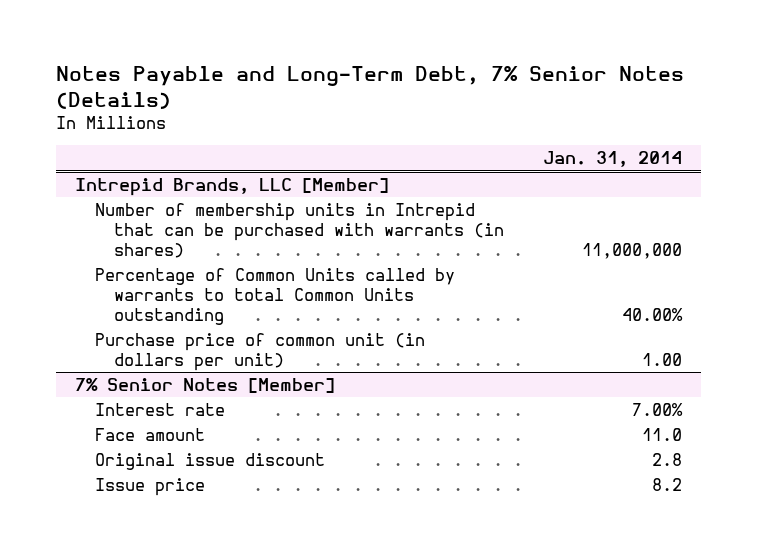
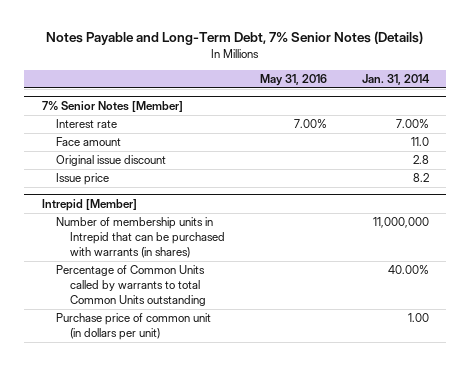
none -> [259,73,327,86] May 31, 2016
[75,177,390,196] Intrepid Brands, LLC [Member] -> none
[94,202,505,258] Number of membership units in Intrepid that can be purchased with warrants (in shares) -> none
[94,267,455,325] Percentage of Common Units called by warrants to total Common Units outstanding -> none
[94,332,425,371] Purchase price of common unit (in dollars per unit) -> none
none -> [41,198,137,211] Intrepid [Member]
none -> [55,217,226,259] Number of membership units in Intrepid that can be purchased with warrants (in shares)
none -> [55,265,207,307] Percentage of Common Units called by warrants to total Common Units outstanding
none -> [55,313,211,341] Purchase price of common unit (in dollars per unit)

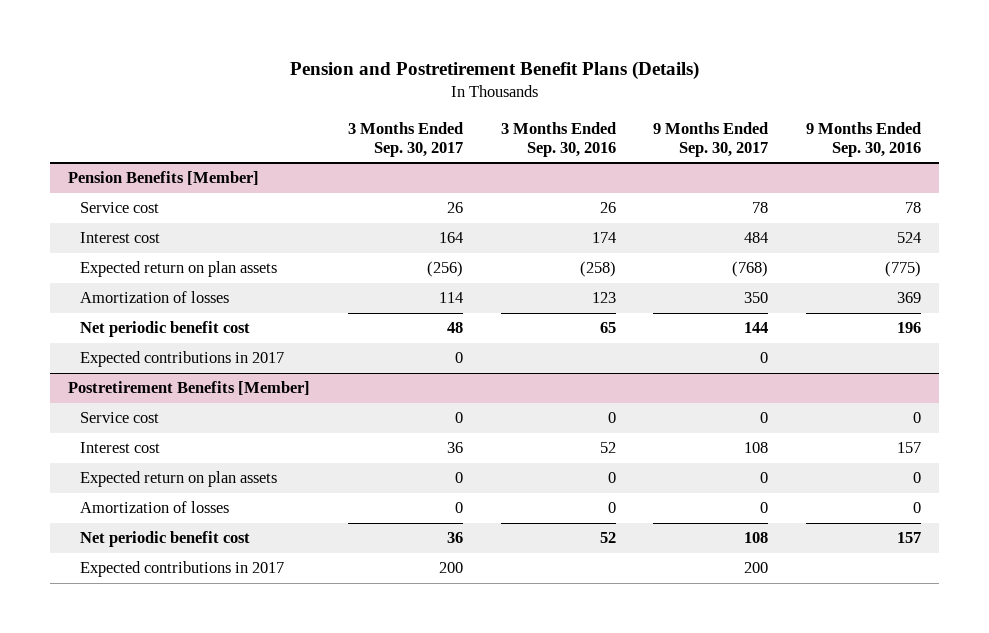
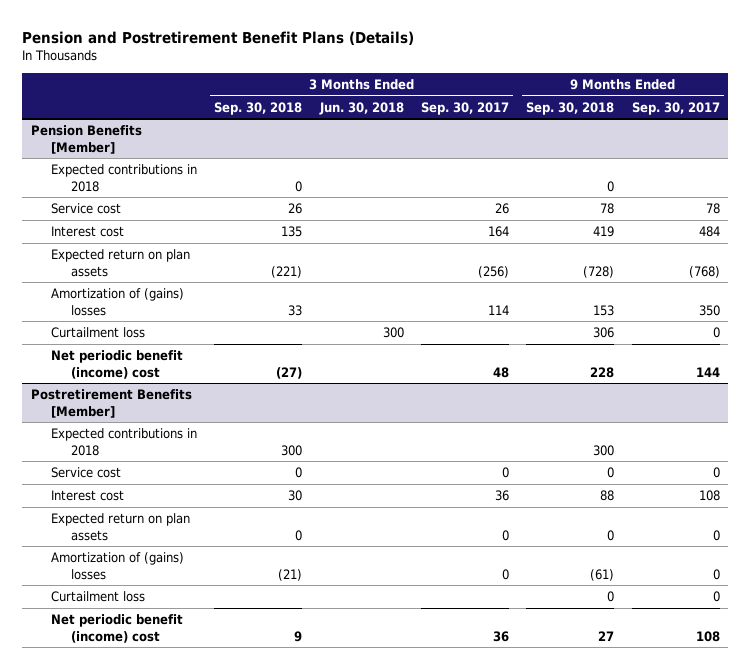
[500,121,616,157] 3 Months Ended Sep. 30, 2016 -> none
[805,121,921,157] 9 Months Ended Sep. 30, 2016 -> none
none -> [214,101,303,115] Sep. 30, 2018
none -> [318,101,404,115] Jun. 30, 2018
none -> [526,101,615,115] Sep. 30, 2018
none -> [51,164,198,192] Expected contributions in 2018
[79,351,284,368] Expected contributions in 2017 -> none
[79,291,229,304] Amortization of losses -> [51,288,185,316] Amortization of (gains) losses
none -> [51,327,146,339] Curtailment loss
[79,321,250,338] Net periodic benefit cost -> [51,350,184,379] Net periodic benefit (income) cost
none -> [51,428,198,456] Expected contributions in 2018
[79,561,284,578] Expected contributions in 2017 -> none
[79,501,229,514] Amortization of losses -> [51,552,185,580] Amortization of (gains) losses
none -> [51,591,146,603] Curtailment loss
[79,531,250,548] Net periodic benefit cost -> [51,614,184,643] Net periodic benefit (income) cost

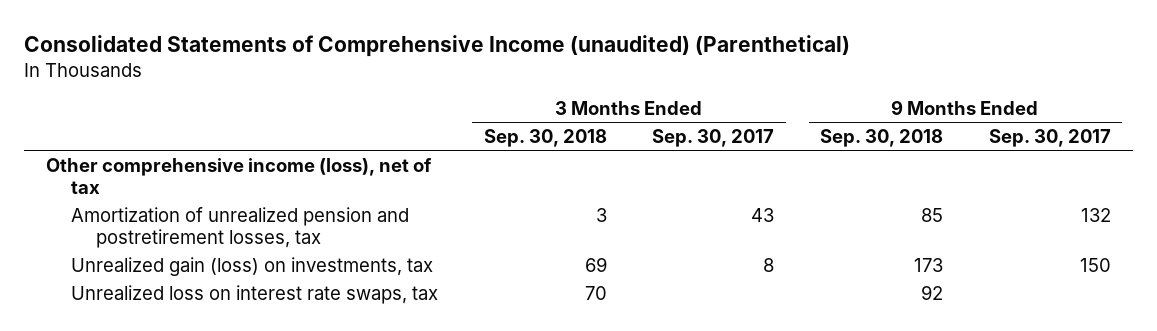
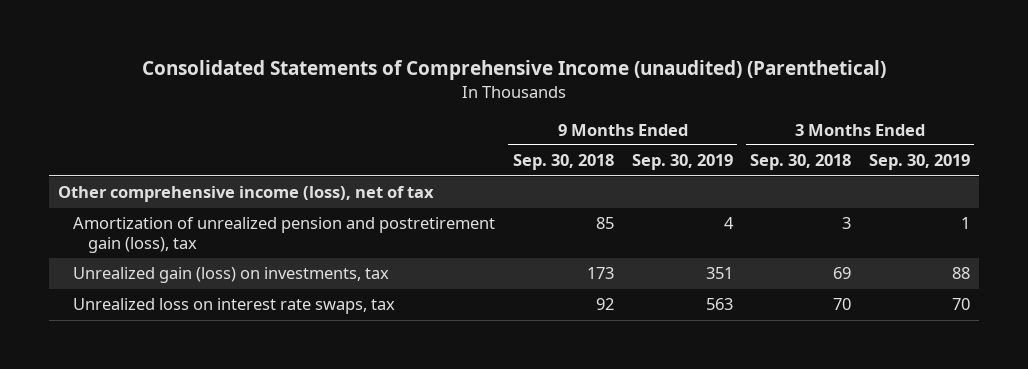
[652,129,775,148] Sep. 30, 2017 -> none
[988,129,1111,148] Sep. 30, 2017 -> none
none -> [631,154,733,171] Sep. 30, 2019
none -> [868,154,970,171] Sep. 30, 2019
[71,206,410,248] Amortization of unrealized pension and postretirement losses, tax -> [73,217,496,253] Amortization of unrealized pension and postretirement gain (loss), tax

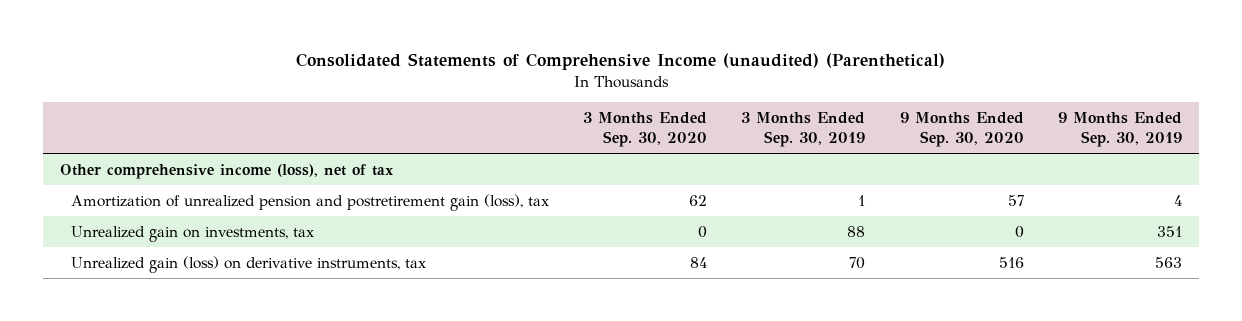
[512,154,614,171] Sep. 30, 2018 -> none
[750,154,852,171] Sep. 30, 2018 -> none
none -> [583,112,708,147] 3 Months Ended Sep. 30, 2020
none -> [899,112,1024,147] 9 Months Ended Sep. 30, 2020
[73,267,390,284] Unrealized gain (loss) on investments, tax -> [70,225,314,242] Unrealized gain on investments, tax
[73,298,396,315] Unrealized loss on interest rate swaps, tax -> [70,255,426,273] Unrealized gain (loss) on derivative instruments, tax

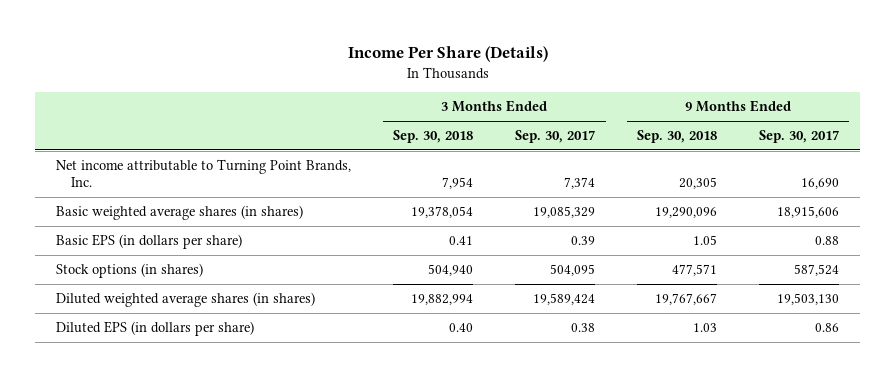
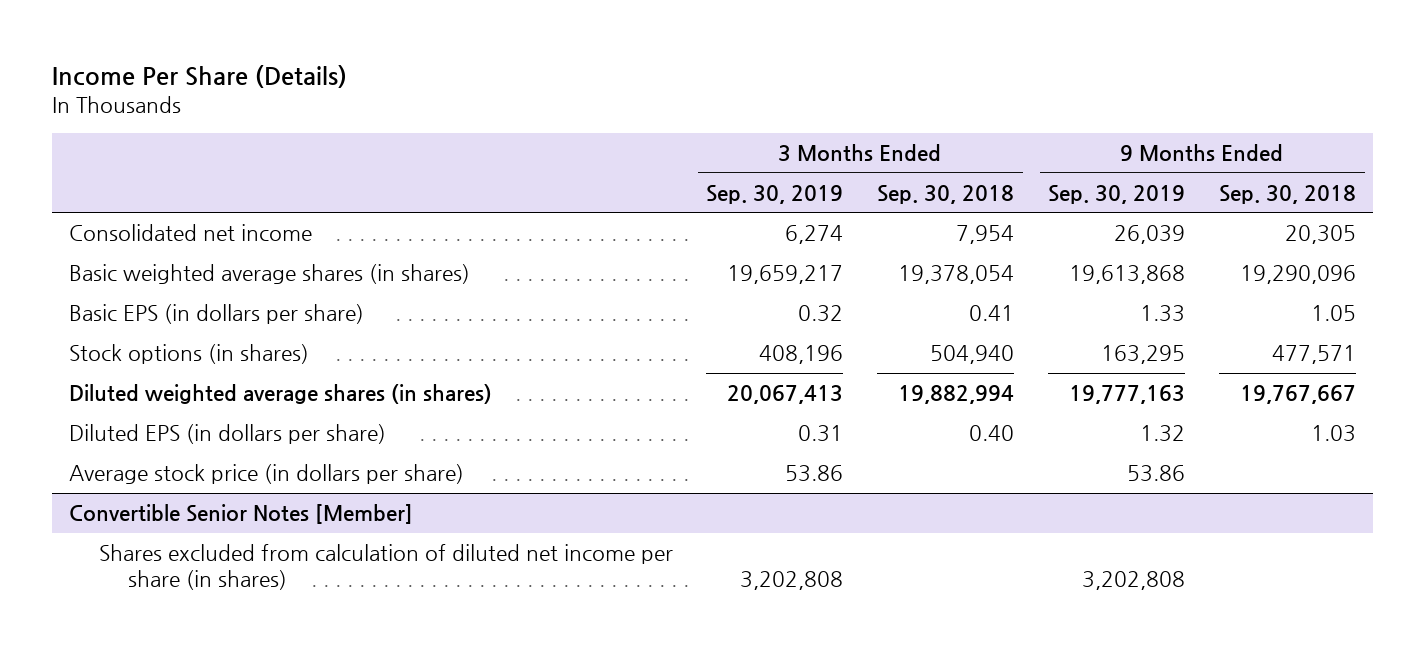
[515,130,596,144] Sep. 30, 2017 -> none
[758,130,839,144] Sep. 30, 2017 -> none
none -> [706,184,844,204] Sep. 30, 2019
none -> [1048,184,1186,204] Sep. 30, 2019
[56,159,352,188] Net income attributable to Turning Point Brands, Inc. -> [69,224,313,242] Consolidated net income
none -> [69,464,465,485] Average stock price (in dollars per share)
none -> [69,504,414,525] Convertible Senior Notes [Member]
none -> [98,544,673,591] Shares excluded from calculation of diluted net income per share (in shares)

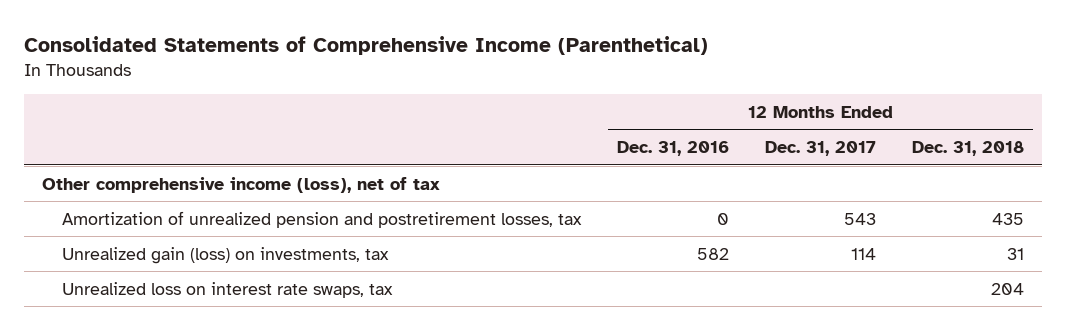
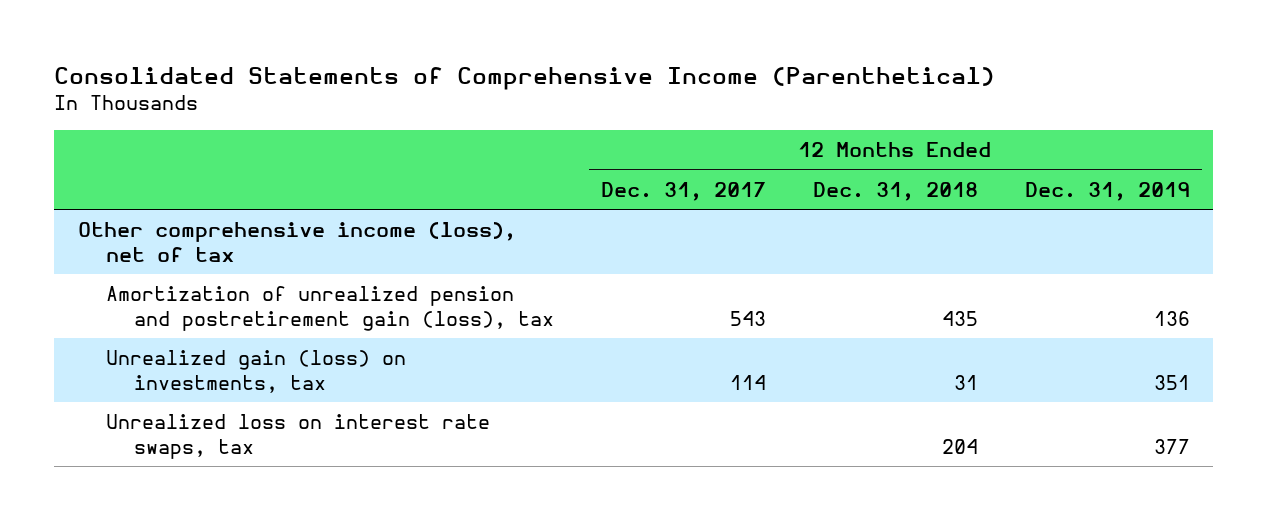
[617,141,730,157] Dec. 31, 2016 -> none
none -> [1024,181,1190,201] Dec. 31, 2019
[62,210,583,228] Amortization of unrealized pension and postretirement losses, tax -> [105,286,555,331] Amortization of unrealized pension and postretirement gain (loss), tax

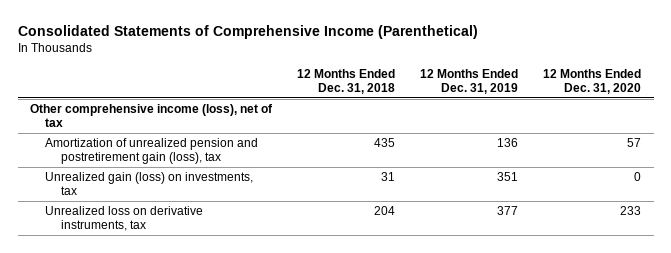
[600,181,766,201] Dec. 31, 2017 -> none
none -> [543,69,642,95] 12 Months Ended Dec. 31, 2020
[105,414,490,459] Unrealized loss on interest rate swaps, tax -> [45,206,204,231] Unrealized loss on derivative instruments, tax

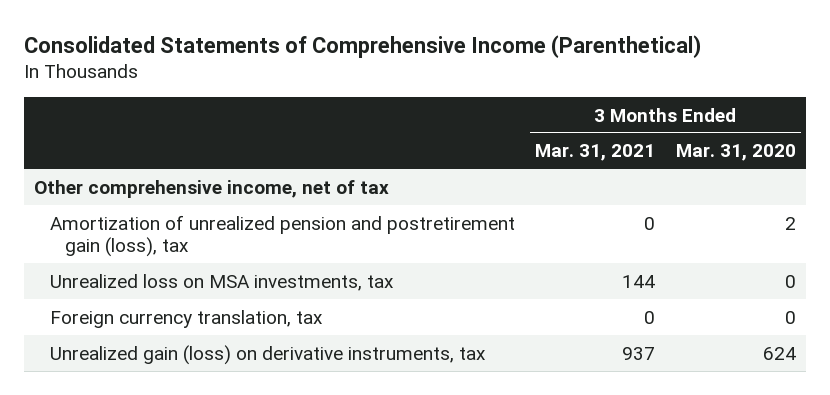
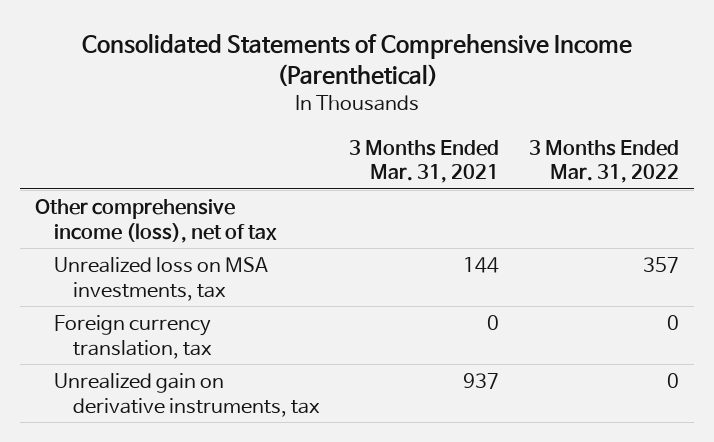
[675,144,796,162] Mar. 31, 2020 -> none
none -> [528,139,679,183] 3 Months Ended Mar. 31, 2022
[49,214,515,257] Amortization of unrealized pension and postretirement gain (loss), tax -> none
[33,179,389,198] Other comprehensive income, net of tax -> [35,199,277,243] Other comprehensive income (loss), net of tax
[49,344,486,365] Unrealized gain (loss) on derivative instruments, tax -> [53,373,320,417] Unrealized gain on derivative instruments, tax

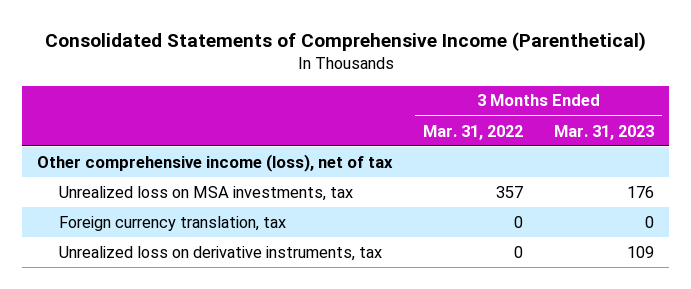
[349,139,500,183] 3 Months Ended Mar. 31, 2021 -> none
none -> [553,124,654,140] Mar. 31, 2023
[53,373,320,417] Unrealized gain on derivative instruments, tax -> [58,245,382,261] Unrealized loss on derivative instruments, tax

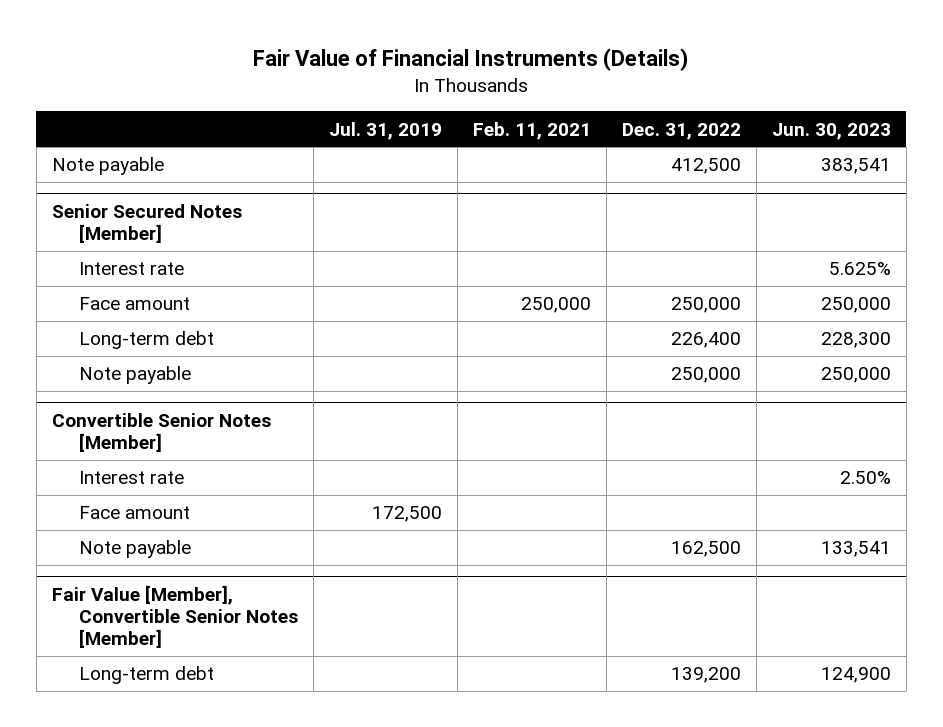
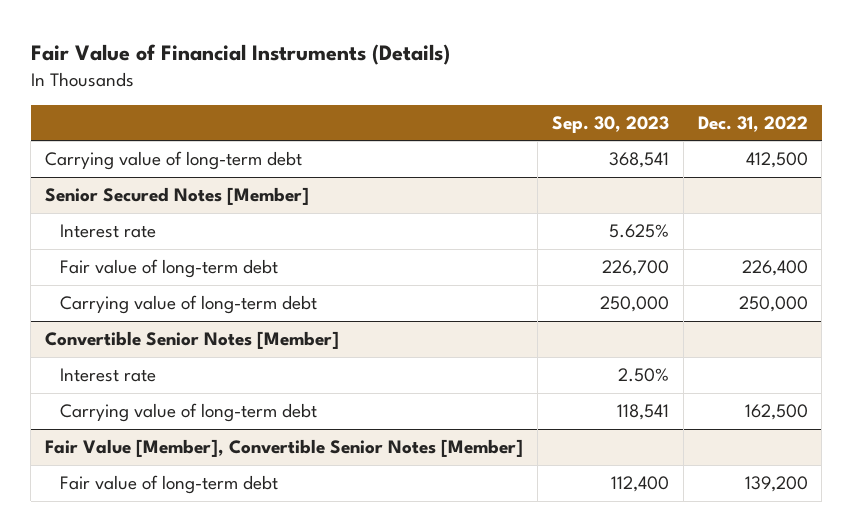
[329,121,443,140] Jul. 31, 2019 -> none
[473,121,592,140] Feb. 11, 2021 -> none
[771,122,891,140] Jun. 30, 2023 -> none
none -> [551,115,669,133] Sep. 30, 2023
[51,157,164,176] Note payable -> [45,151,303,171] Carrying value of long-term debt
[79,297,191,311] Face amount -> none
[79,331,215,350] Long-term debt -> [59,259,278,279] Fair value of long-term debt
[79,366,192,385] Note payable -> [59,295,317,315] Carrying value of long-term debt
[79,506,191,520] Face amount -> none
[79,540,192,559] Note payable -> [59,403,317,423] Carrying value of long-term debt
[79,666,215,685] Long-term debt -> [59,475,278,495] Fair value of long-term debt

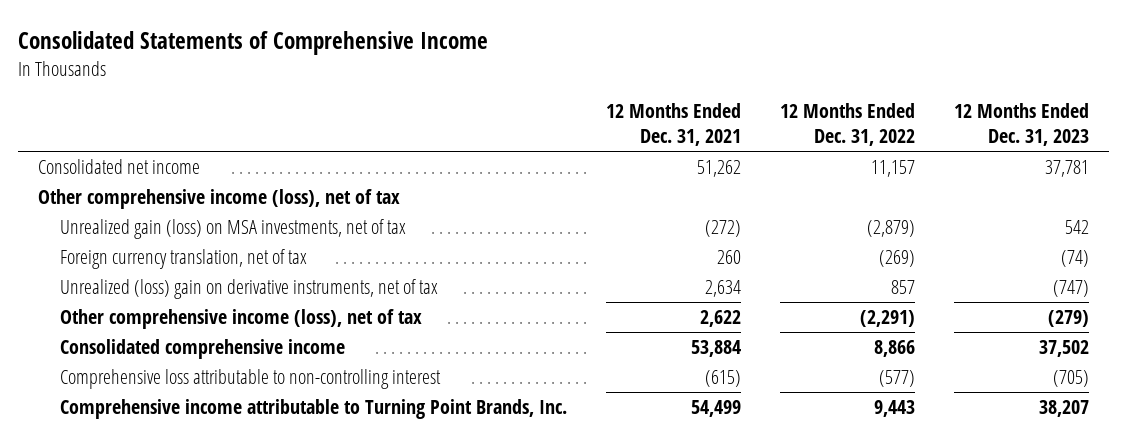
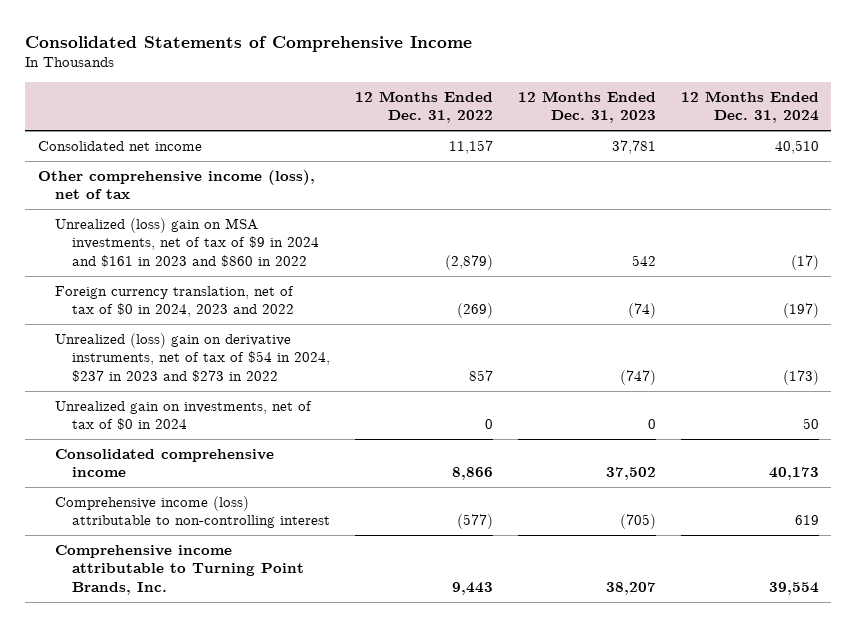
[606,103,742,147] 12 Months Ended Dec. 31, 2021 -> none
none -> [680,90,819,124] 12 Months Ended Dec. 31, 2024
[60,309,423,330] Other comprehensive income (loss), net of tax -> none
[60,219,407,240] Unrealized gain (loss) on MSA investments, net of tax -> [54,217,320,267] Unrealized (loss) gain on MSA investments, net of tax of $9 in 2024 and $161 in 2023 and $860 in 2022
[60,249,308,270] Foreign currency translation, net of tax -> [54,285,295,318] Foreign currency translation, net of tax of $0 in 2024, 2023 and 2022
[60,279,439,300] Unrealized (loss) gain on derivative instruments, net of tax -> [54,332,331,382] Unrealized (loss) gain on derivative instruments, net of tax of $54 in 2024, $237 in 2023 and $273 in 2022
none -> [54,400,312,431] Unrealized gain on investments, net of tax of $0 in 2024
[60,369,442,390] Comprehensive loss attributable to non-controlling interest -> [54,495,331,529] Comprehensive income (loss) attributable to non-controlling interest

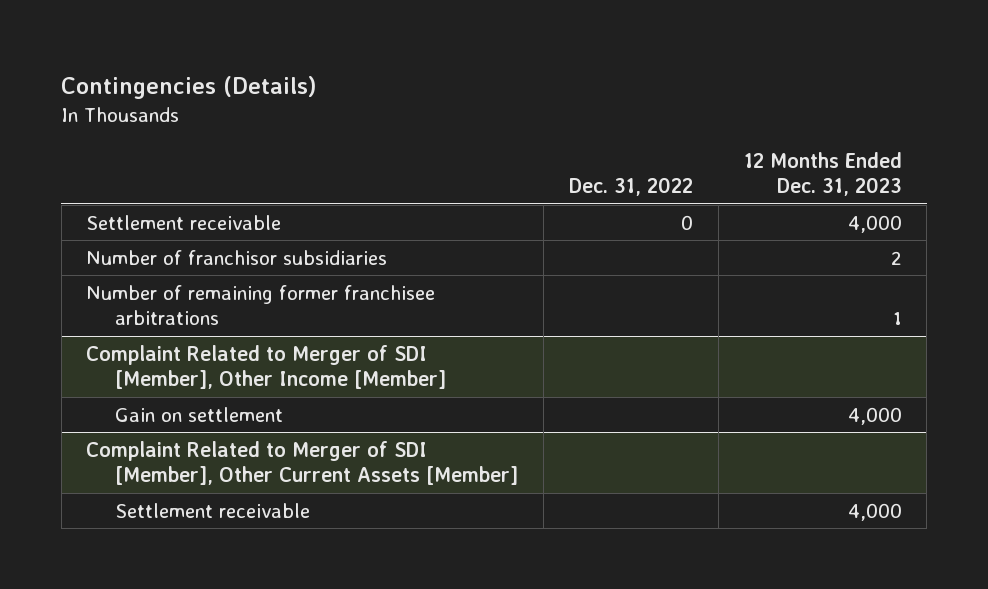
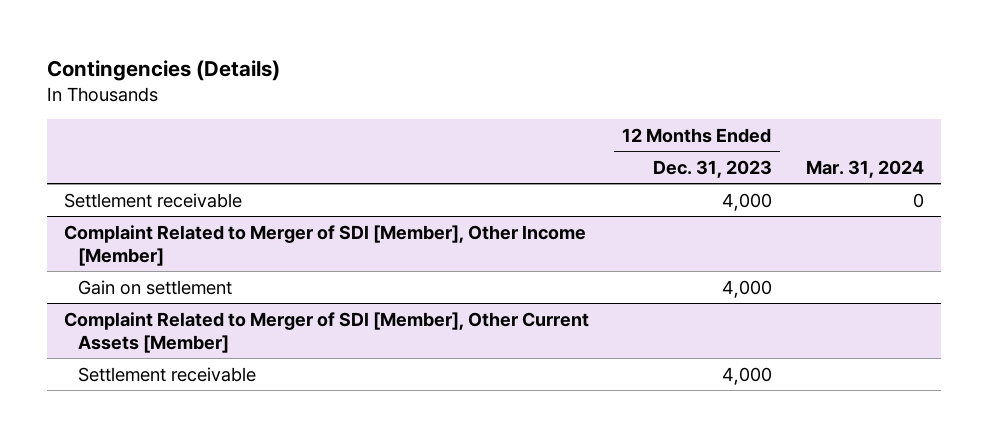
[569,177,694,197] Dec. 31, 2022 -> none
none -> [805,159,924,178] Mar. 31, 2024
[86,249,388,265] Number of franchisor subsidiaries -> none
[86,284,436,326] Number of remaining former franchisee arbitrations -> none

